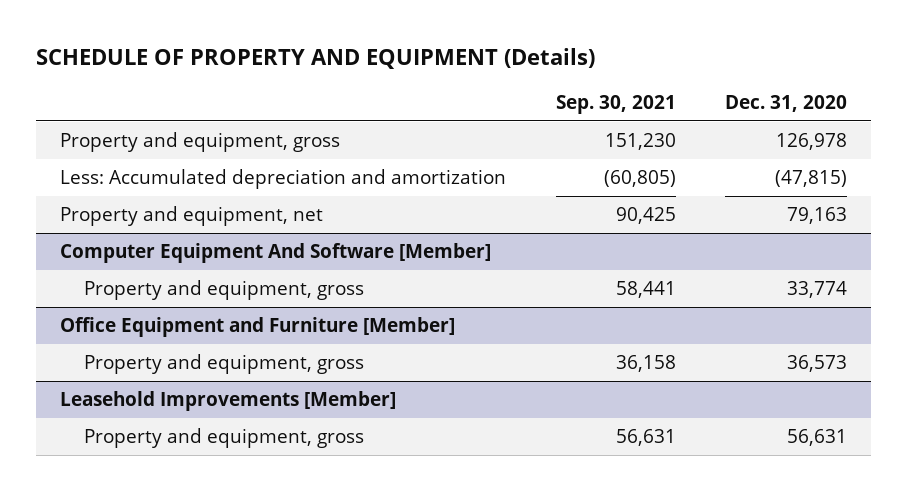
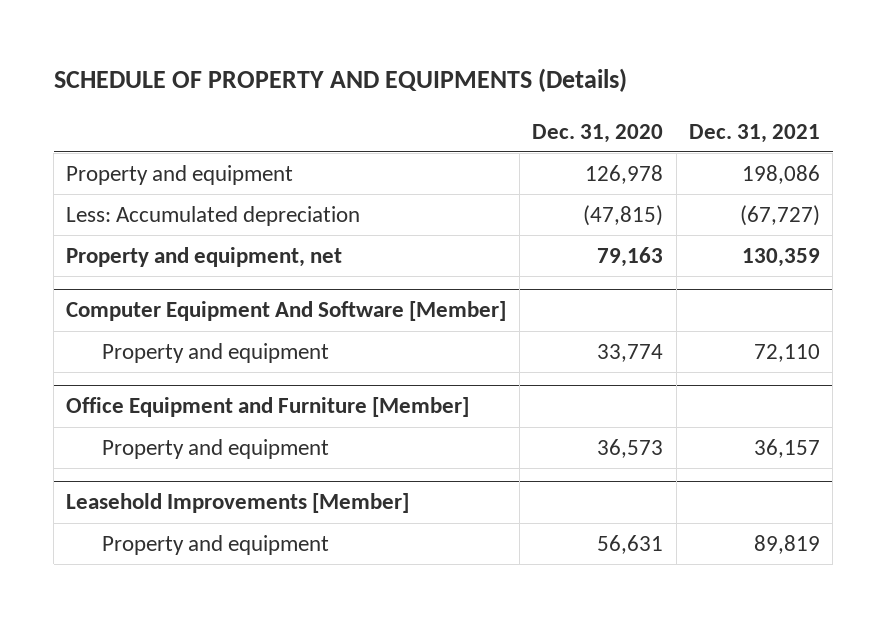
[35,47,595,69] SCHEDULE OF PROPERTY AND EQUIPMENT (Details) -> [53,68,627,93] SCHEDULE OF PROPERTY AND EQUIPMENTS (Details)
[555,94,676,114] Sep. 30, 2021 -> none
none -> [689,123,821,143] Dec. 31, 2021
[60,132,341,153] Property and equipment, gross -> [66,164,294,185] Property and equipment
[60,169,507,190] Less: Accumulated depreciation and amortization -> [66,205,361,226] Less: Accumulated depreciation
[83,280,364,301] Property and equipment, gross -> [102,342,330,363] Property and equipment
[83,354,364,375] Property and equipment, gross -> [102,438,330,459] Property and equipment
[83,428,364,449] Property and equipment, gross -> [102,534,330,555] Property and equipment

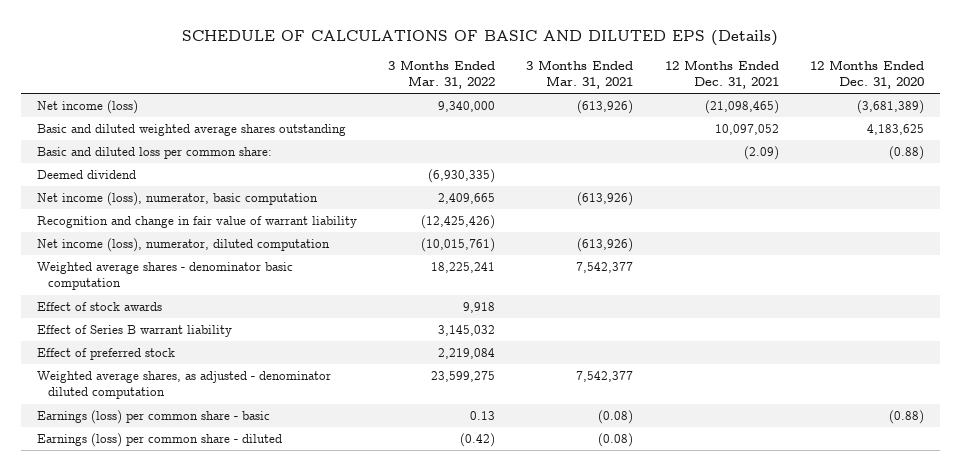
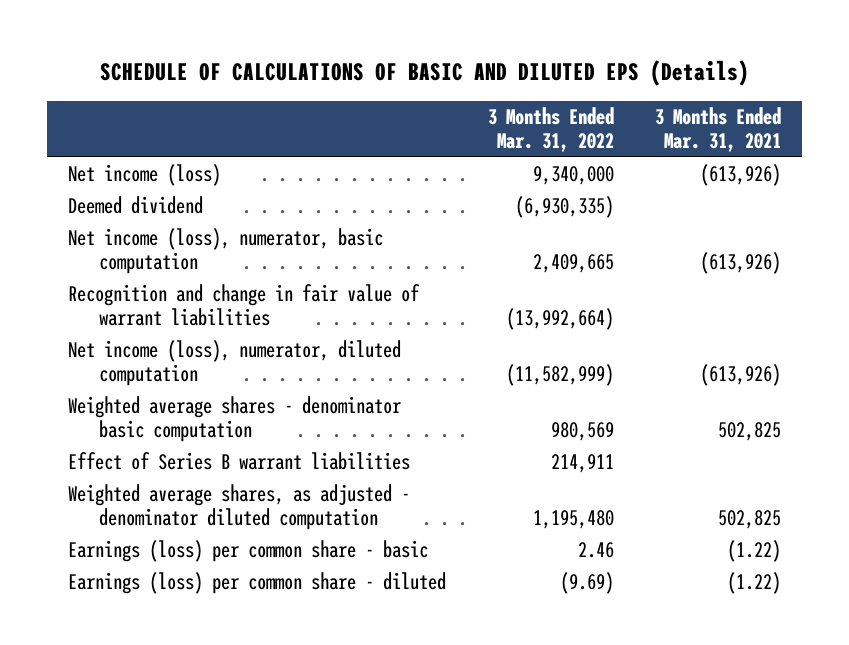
[664,59,779,90] 12 Months Ended Dec. 31, 2021 -> none
[810,59,925,90] 12 Months Ended Dec. 31, 2020 -> none
[36,124,346,137] Basic and diluted weighted average shares outstanding -> none
[36,147,272,160] Basic and diluted loss per common share: -> none
[36,302,162,312] Effect of stock awards -> none
[36,348,175,361] Effect of preferred stock -> none
[36,216,357,229] Recognition and change in fair value of warrant liability -> [68,284,421,327] Recognition and change in fair value of warrant liabilities
[420,215,495,230] (12,425,426) -> [505,308,614,331] (13,992,664)
[420,238,495,253] (10,015,761) -> [505,364,614,387] (11,582,999)
[430,262,495,274] 18,225,241 -> [550,422,614,442] 980,569
[576,262,634,274] 7,542,377 -> [718,422,782,442] 502,825
[36,325,232,338] Effect of Series B warrant liability -> [68,452,411,471] Effect of Series B warrant liabilities
[437,325,495,337] 3,145,032 -> [550,454,614,474] 214,911
[430,371,495,383] 23,599,275 -> [532,510,614,530] 1,195,480
[576,371,634,383] 7,542,377 -> [718,510,782,530] 502,825
[469,411,495,421] 0.13 -> [577,542,614,559] 2.46
[598,410,634,425] (0.08) -> [727,540,782,563] (1.22)
[459,433,495,448] (0.42) -> [559,572,614,595] (9.69)
[598,433,634,448] (0.08) -> [727,572,782,595] (1.22)

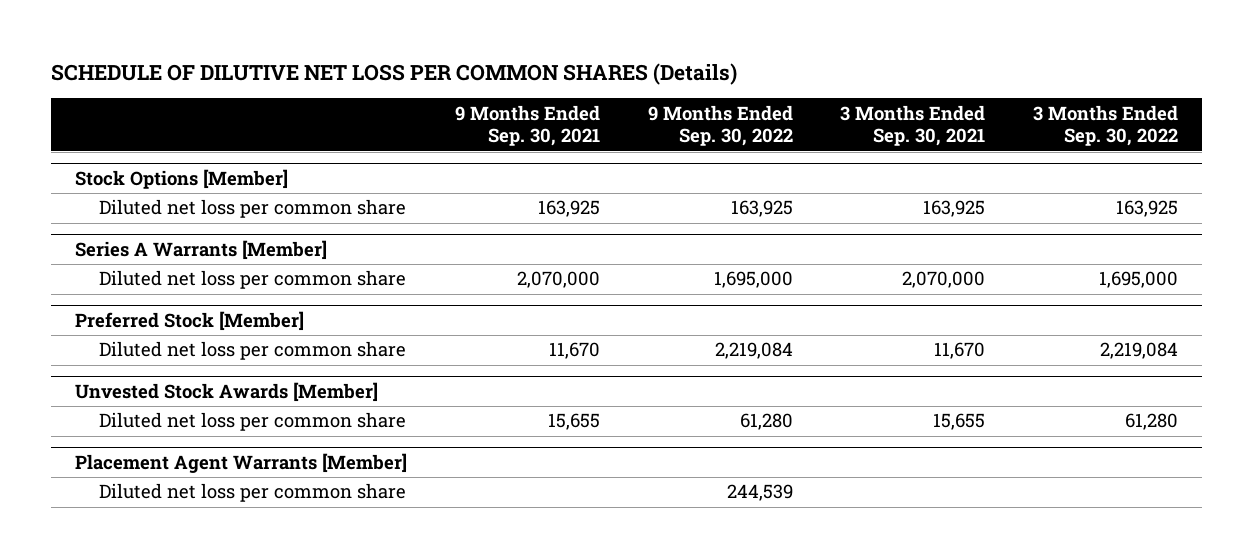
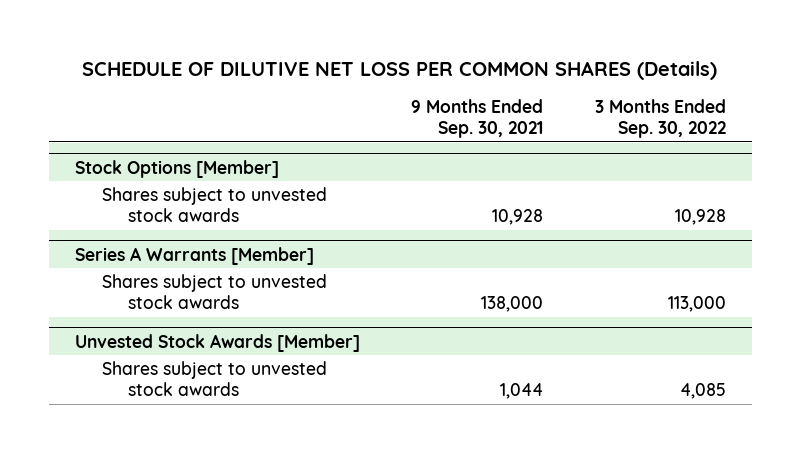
[647,104,793,147] 9 Months Ended Sep. 30, 2022 -> none
[840,104,986,147] 3 Months Ended Sep. 30, 2021 -> none
[98,199,406,219] Diluted net loss per common share -> none
none -> [101,186,327,223] Shares subject to unvested stock awards
[98,270,406,290] Diluted net loss per common share -> none
[75,310,305,331] Preferred Stock [Member] -> none
[98,341,406,361] Diluted net loss per common share -> none
none -> [101,273,327,310] Shares subject to unvested stock awards
[98,412,406,432] Diluted net loss per common share -> none
[75,452,408,473] Placement Agent Warrants [Member] -> none
[98,483,406,503] Diluted net loss per common share -> none
none -> [101,360,327,397] Shares subject to unvested stock awards

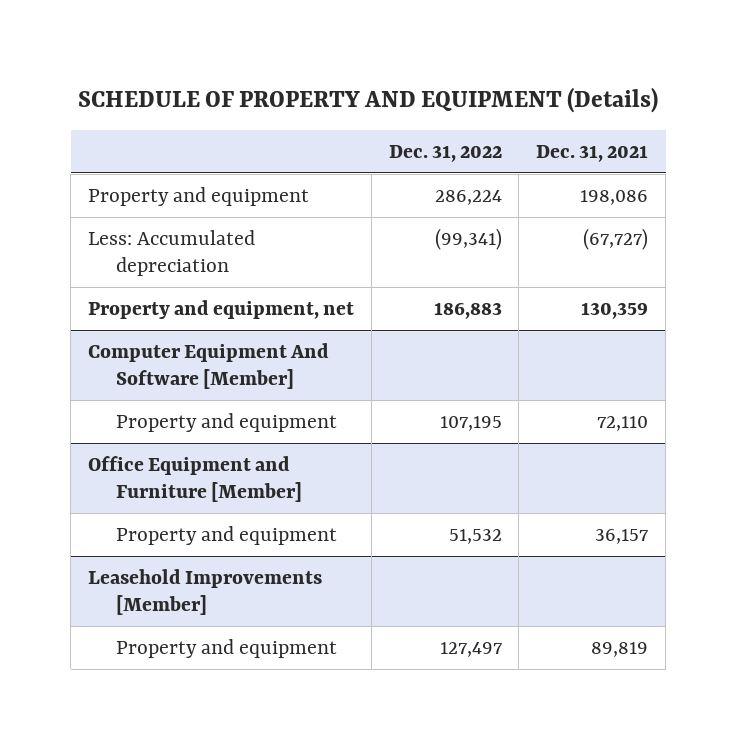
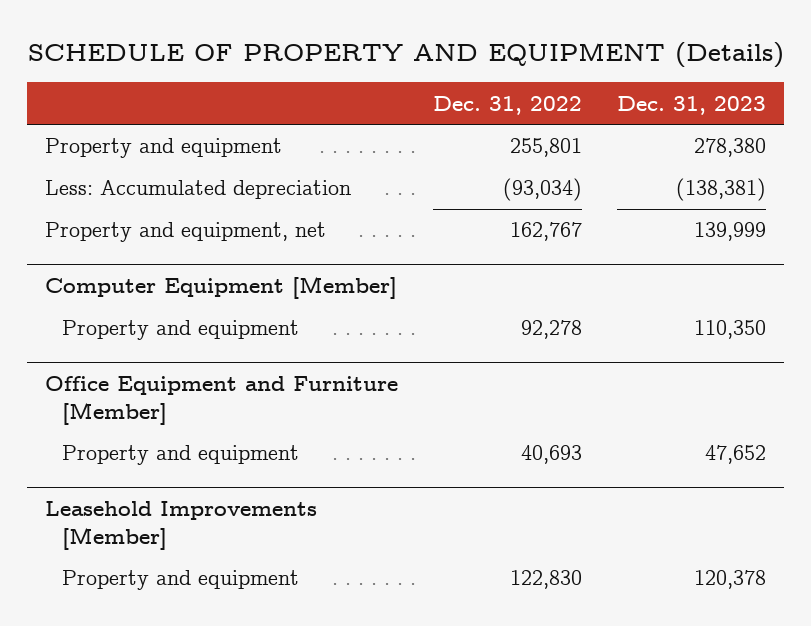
[536,144,649,162] Dec. 31, 2021 -> none
none -> [617,95,767,115] Dec. 31, 2023
[434,189,502,205] 286,224 -> [510,138,583,158] 255,801
[434,227,502,250] (99,341) -> [503,178,583,202] (93,034)
[433,301,502,319] 186,883 -> [510,222,583,242] 162,767
[87,342,329,389] Computer Equipment And Software [Member] -> [44,276,397,300] Computer Equipment [Member]
[439,415,502,431] 107,195 -> [521,320,583,340] 92,278
[448,528,502,544] 51,532 -> [521,445,583,465] 40,693
[439,641,502,657] 127,497 -> [510,570,583,590] 122,830

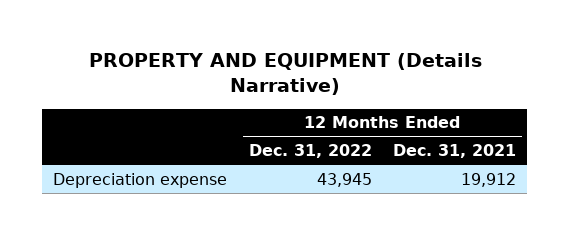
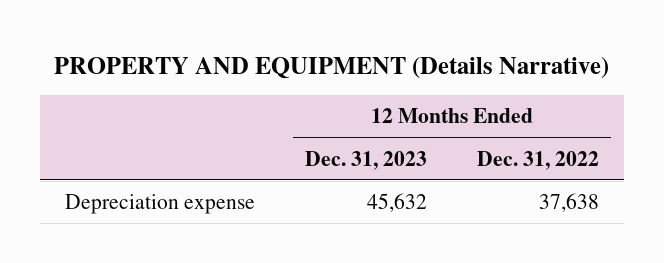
[393,144,517,159] Dec. 31, 2021 -> none
none -> [305,150,428,170] Dec. 31, 2023
[316,172,372,187] 43,945 -> [538,193,599,213] 37,638

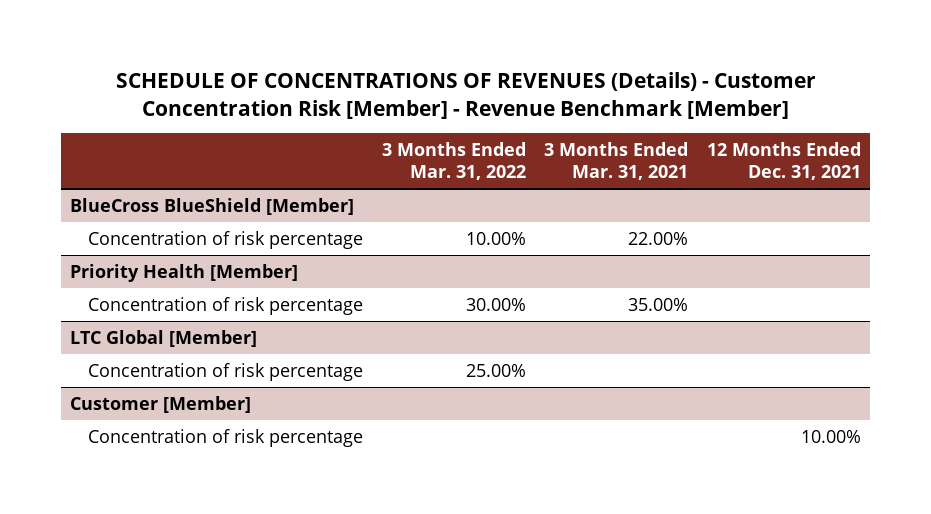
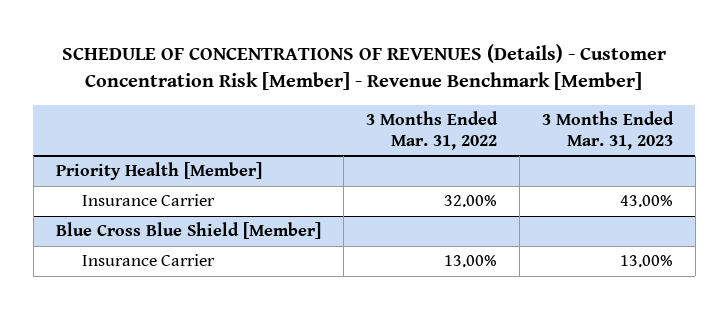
[544,142,689,181] 3 Months Ended Mar. 31, 2021 -> none
[707,142,862,181] 12 Months Ended Dec. 31, 2021 -> none
none -> [541,111,674,151] 3 Months Ended Mar. 31, 2023
[70,197,355,215] BlueCross BlueShield [Member] -> none
[88,230,364,249] Concentration of risk percentage -> none
[88,296,364,315] Concentration of risk percentage -> none
[88,362,364,381] Concentration of risk percentage -> none
[70,395,252,413] Customer [Member] -> none
[88,428,364,447] Concentration of risk percentage -> none
none -> [82,194,216,207] Insurance Carrier
[70,329,258,347] LTC Global [Member] -> [55,222,321,240] Blue Cross Blue Shield [Member]
none -> [82,254,216,267] Insurance Carrier

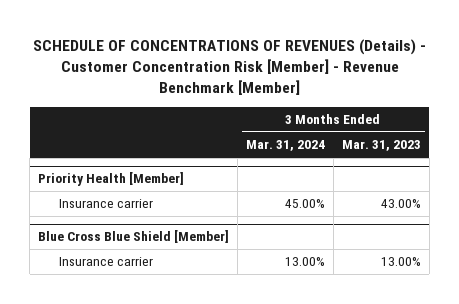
[365,111,498,151] 3 Months Ended Mar. 31, 2022 -> none
none -> [246,140,326,152] Mar. 31, 2024
[82,194,216,207] Insurance Carrier -> [58,199,153,209] Insurance carrier
[82,254,216,267] Insurance Carrier -> [58,257,153,267] Insurance carrier

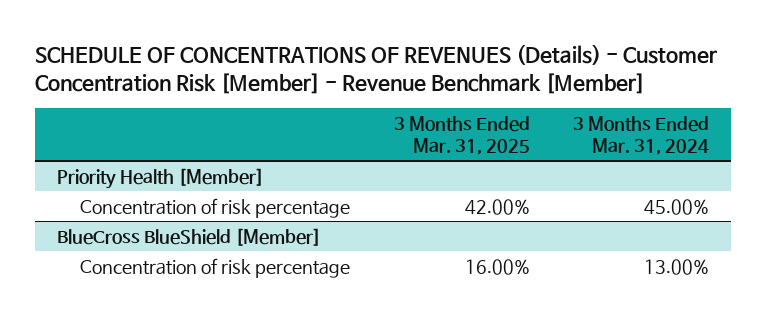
[341,140,421,152] Mar. 31, 2023 -> none
none -> [393,115,530,155] 3 Months Ended Mar. 31, 2025
[58,199,153,209] Insurance carrier -> [80,197,351,218] Concentration of risk percentage
[38,230,230,244] Blue Cross Blue Shield [Member] -> [56,227,321,246] BlueCross BlueShield [Member]
[58,257,153,267] Insurance carrier -> [80,257,351,278] Concentration of risk percentage

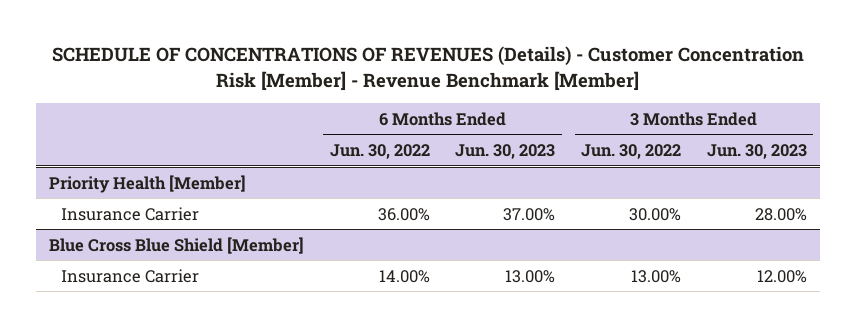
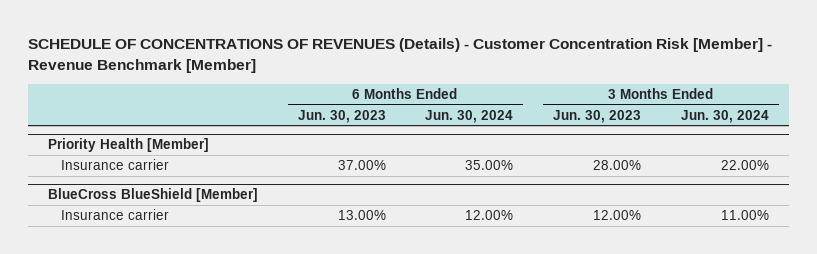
[329,143,430,159] Jun. 30, 2022 -> none
[581,143,682,159] Jun. 30, 2022 -> none
none -> [425,109,514,123] Jun. 30, 2024
none -> [681,109,770,123] Jun. 30, 2024
[61,206,200,221] Insurance Carrier -> [60,159,169,171] Insurance carrier
[48,236,304,254] Blue Cross Blue Shield [Member] -> [47,188,258,203] BlueCross BlueShield [Member]
[61,268,200,283] Insurance Carrier -> [60,209,169,221] Insurance carrier

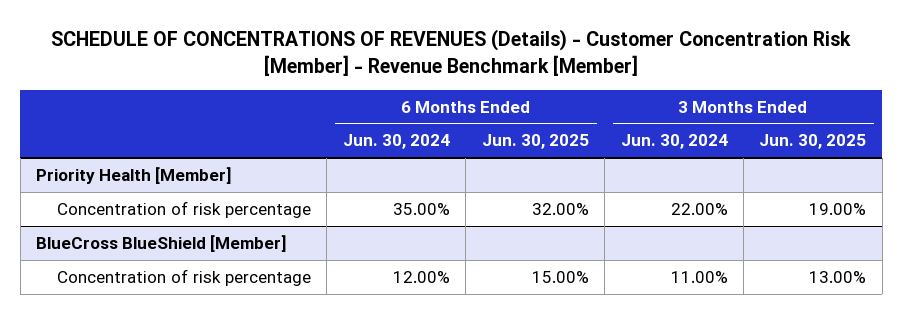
[297,109,386,123] Jun. 30, 2023 -> none
[553,109,642,123] Jun. 30, 2023 -> none
none -> [481,134,589,150] Jun. 30, 2025
none -> [759,134,867,150] Jun. 30, 2025
[60,159,169,171] Insurance carrier -> [56,200,311,218] Concentration of risk percentage
[60,209,169,221] Insurance carrier -> [56,268,311,286] Concentration of risk percentage

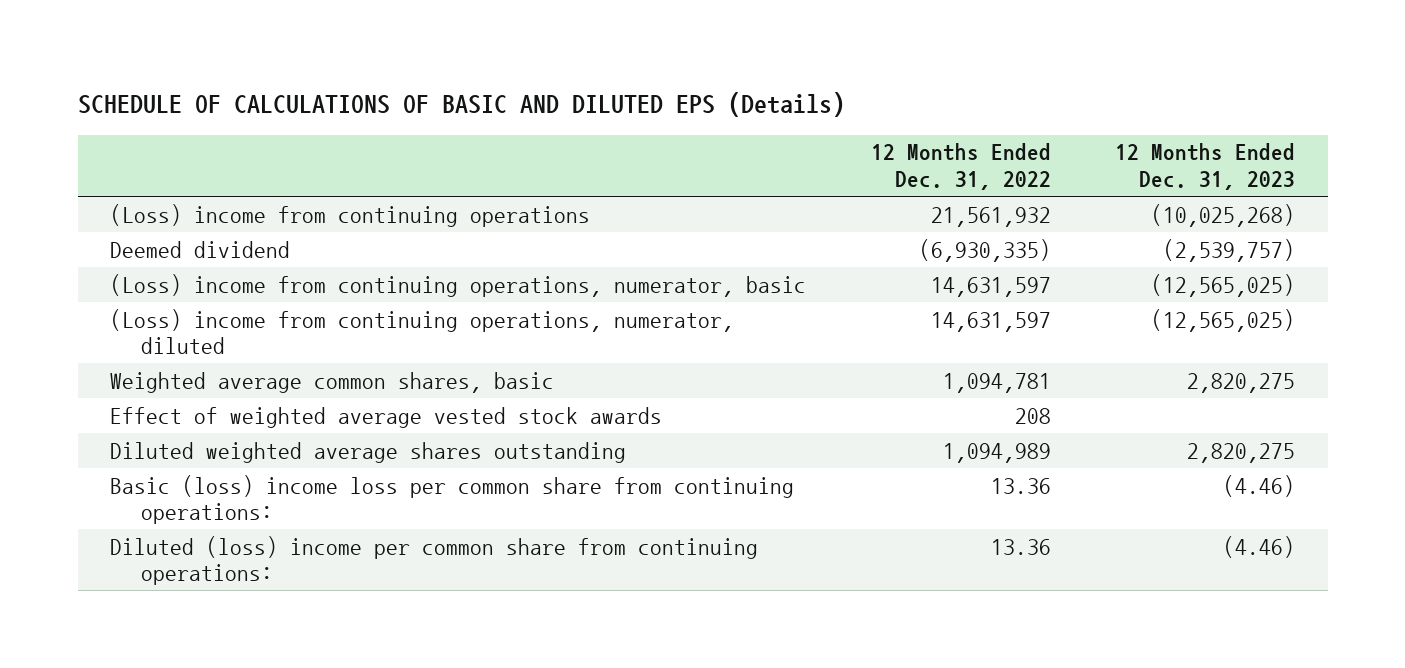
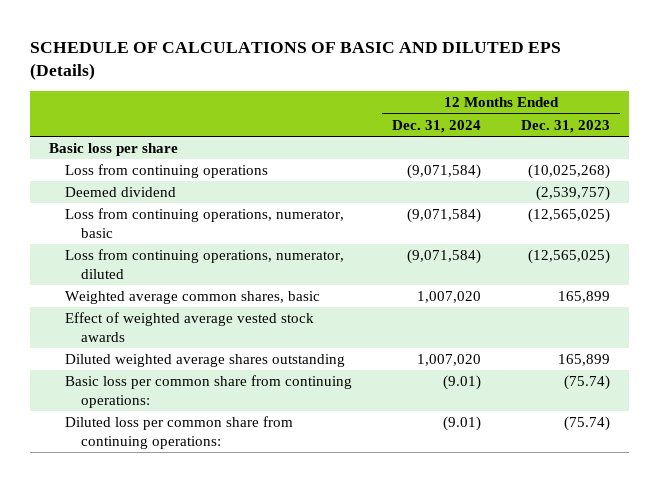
[870,143,1051,190] 12 Months Ended Dec. 31, 2022 -> none
none -> [391,119,481,133] Dec. 31, 2024
none -> [49,143,179,157] Basic loss per share
[110,203,591,227] (Loss) income from continuing operations -> [65,164,269,179] Loss from continuing operations
[110,273,807,297] (Loss) income from continuing operations, numerator, basic -> [65,208,345,238] Loss from continuing operations, numerator, basic
[110,308,735,354] (Loss) income from continuing operations, numerator, diluted -> [65,249,345,279] Loss from continuing operations, numerator, diluted
[1187,372,1296,393] 2,820,275 -> [557,291,610,304] 165,899
[1187,442,1296,463] 2,820,275 -> [557,354,610,367] 165,899
[110,474,795,524] Basic (loss) income loss per common share from continuing operations: -> [65,375,353,408] Basic loss per common share from continuing operations:
[1223,474,1296,497] (4.46) -> [563,375,610,391] (75.74)
[110,535,759,585] Diluted (loss) income per common share from continuing operations: -> [65,416,294,449] Diluted loss per common share from continuing operations:
[1223,535,1296,558] (4.46) -> [563,416,610,432] (75.74)

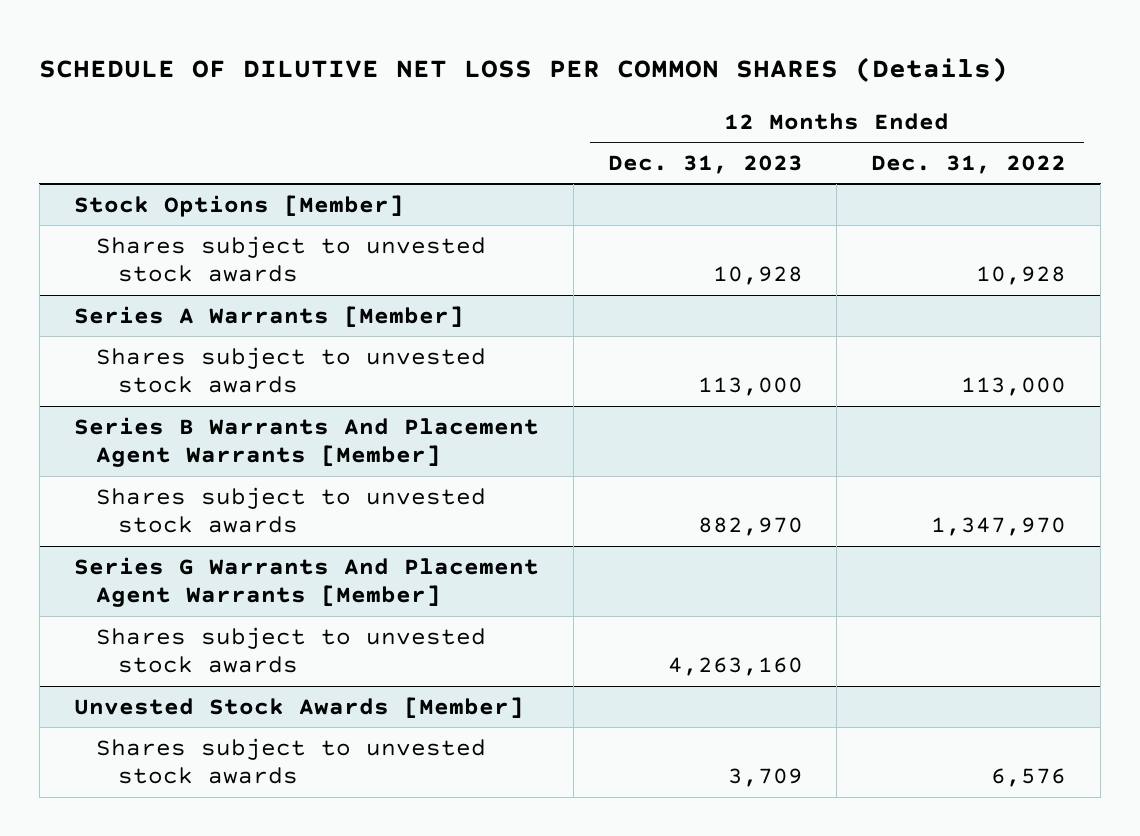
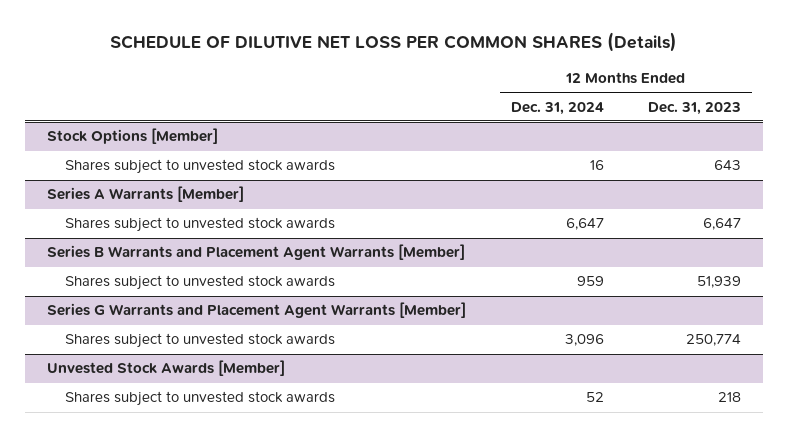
[871,155,1067,175] Dec. 31, 2022 -> none
none -> [510,101,604,115] Dec. 31, 2024
[712,266,803,286] 10,928 -> [714,160,742,171] 643
[697,377,803,397] 113,000 -> [703,218,742,231] 6,647
[73,416,539,468] Series B Warrants And Placement Agent Warrants [Member] -> [47,244,466,261] Series B Warrants and Placement Agent Warrants [Member]
[697,517,803,537] 882,970 -> [697,276,742,289] 51,939
[73,556,539,608] Series G Warrants And Placement Agent Warrants [Member] -> [47,302,467,319] Series G Warrants and Placement Agent Warrants [Member]
[667,657,803,677] 4,263,160 -> [686,334,742,347] 250,774
[727,768,803,788] 3,709 -> [718,392,742,403] 218

